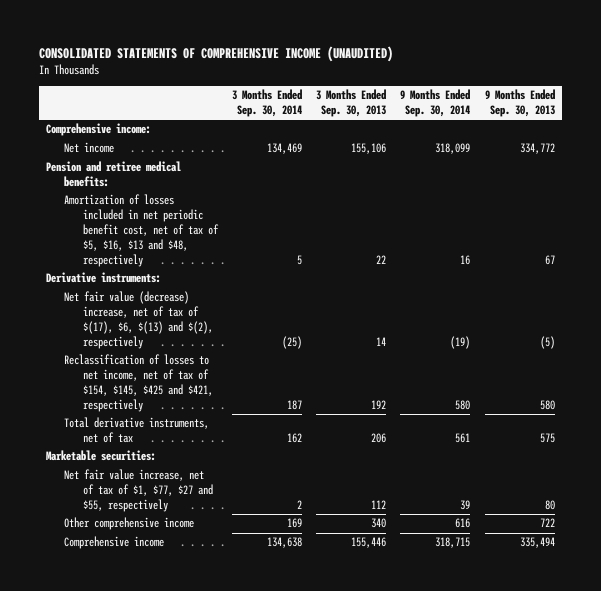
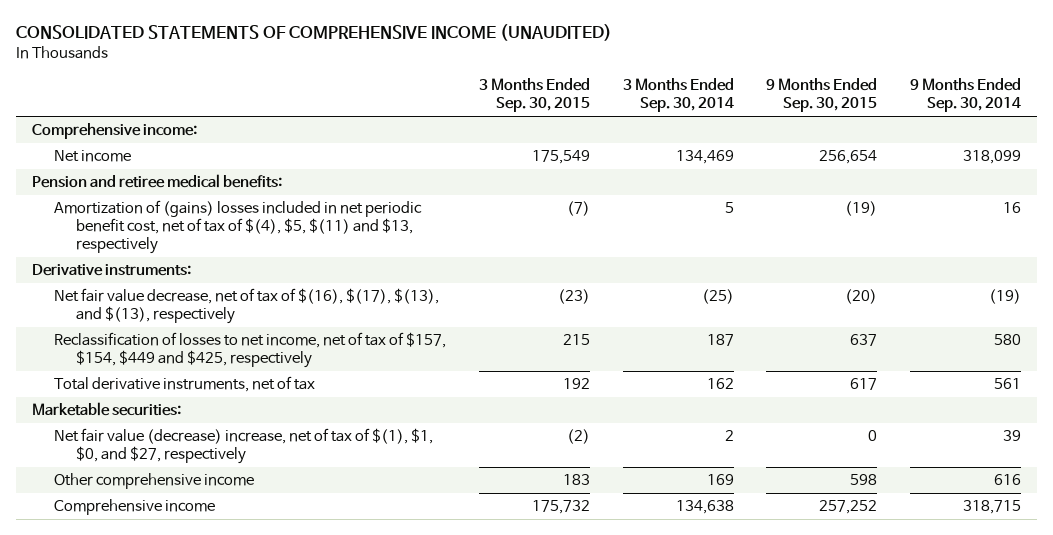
[316,89,387,118] 3 Months Ended Sep. 30, 2013 -> none
[484,89,555,118] 9 Months Ended Sep. 30, 2013 -> none
none -> [478,78,590,113] 3 Months Ended Sep. 30, 2015
none -> [766,78,878,113] 9 Months Ended Sep. 30, 2015
[64,194,219,267] Amortization of losses included in net periodic benefit cost, net of tax of $5, $16, $13 and $48, respectively -> [54,200,423,255] Amortization of (gains) losses included in net periodic benefit cost, net of tax of $(4), $5, $(11) and $13, respectively
[64,291,213,349] Net fair value (decrease) increase, net of tax of $(17), $6, $(13) and $(2), respectively -> [54,288,440,325] Net fair value decrease, net of tax of $(16), $(17), $(13), and $(13), respectively
[64,354,213,412] Reclassification of losses to net income, net of tax of $154, $145, $425 and $421, respectively -> [54,332,447,369] Reclassification of losses to net income, net of tax of $157, $154, $449 and $425, respectively
[64,469,213,513] Net fair value increase, net of tax of $1, $77, $27 and $55, respectively -> [54,428,434,465] Net fair value (decrease) increase, net of tax of $(1), $1, $0, and $27, respectively

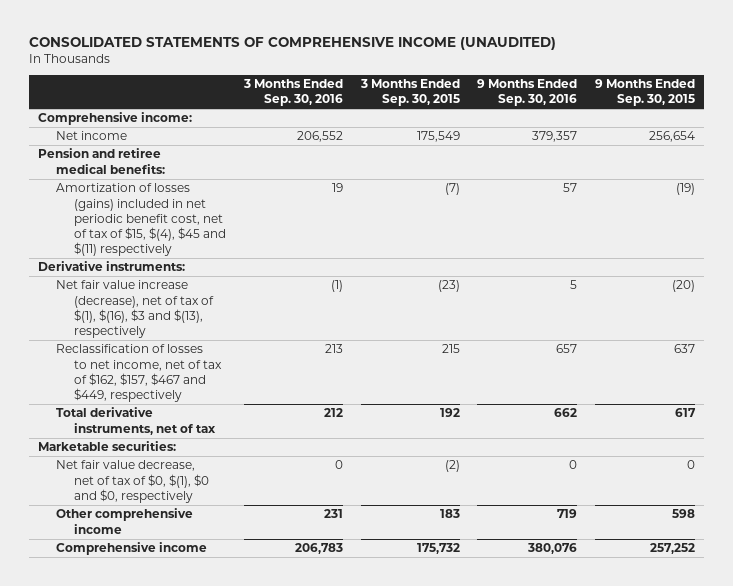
[622,78,734,113] 3 Months Ended Sep. 30, 2014 -> none
[909,78,1021,113] 9 Months Ended Sep. 30, 2014 -> none
none -> [242,79,343,107] 3 Months Ended Sep. 30, 2016
none -> [477,79,578,107] 9 Months Ended Sep. 30, 2016
[54,200,423,255] Amortization of (gains) losses included in net periodic benefit cost, net of tax of $(4), $5, $(11) and $13, respectively -> [55,183,227,257] Amortization of losses (gains) included in net periodic benefit cost, net of tax of $15, $(4), $45 and $(11) respectively
[54,288,440,325] Net fair value decrease, net of tax of $(16), $(17), $(13), and $(13), respectively -> [55,280,215,338] Net fair value increase (decrease), net of tax of $(1), $(16), $3 and $(13), respectively
[54,332,447,369] Reclassification of losses to net income, net of tax of $157, $154, $449 and $425, respectively -> [55,344,223,402] Reclassification of losses to net income, net of tax of $162, $157, $467 and $449, respectively
[54,428,434,465] Net fair value (decrease) increase, net of tax of $(1), $1, $0, and $27, respectively -> [55,460,210,503] Net fair value decrease, net of tax of $0, $(1), $0 and $0, respectively

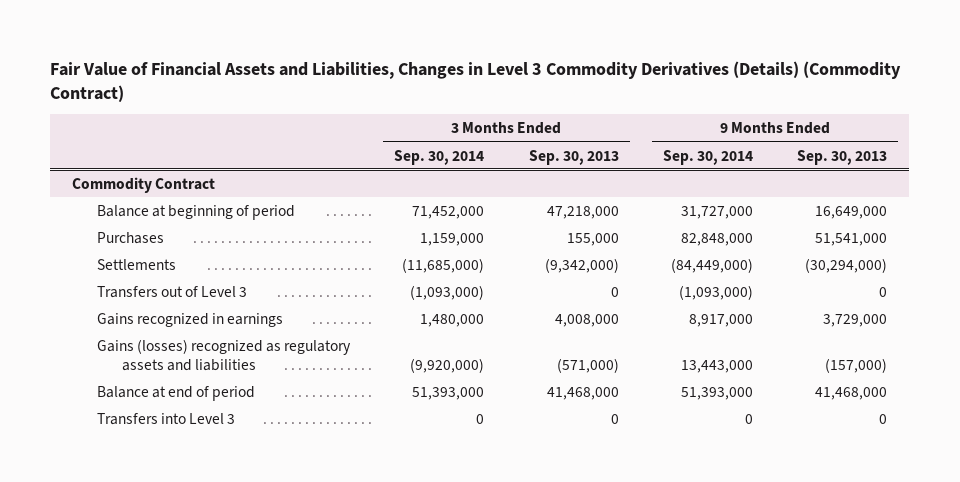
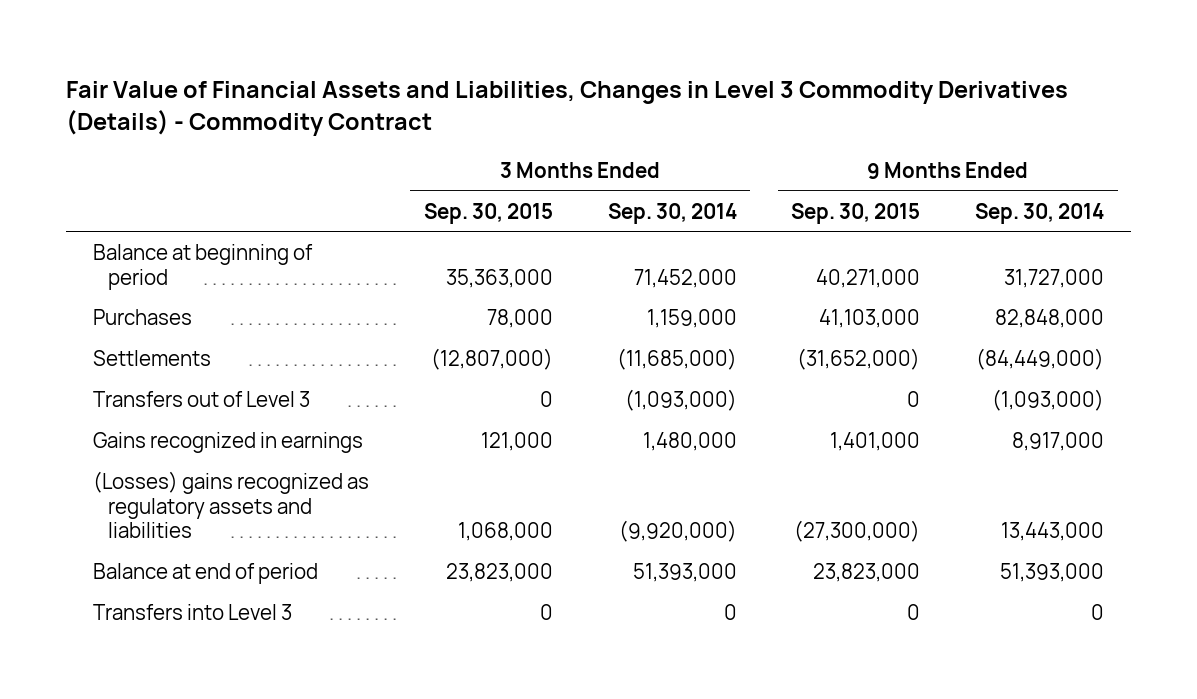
[50,60,902,102] Fair Value of Financial Assets and Liabilities, Changes in Level 3 Commodity Derivatives (Details) (Commodity Contract) -> [66,80,1069,136] Fair Value of Financial Assets and Liabilities, Changes in Level 3 Commodity Derivatives (Details) - Commodity Contract
[528,149,619,165] Sep. 30, 2013 -> none
[797,149,888,165] Sep. 30, 2013 -> none
none -> [424,202,554,224] Sep. 30, 2015
none -> [791,202,921,224] Sep. 30, 2015
[72,176,216,193] Commodity Contract -> none
[96,338,351,371] Gains (losses) recognized as regulatory assets and liabilities -> [93,470,370,539] (Losses) gains recognized as regulatory assets and liabilities

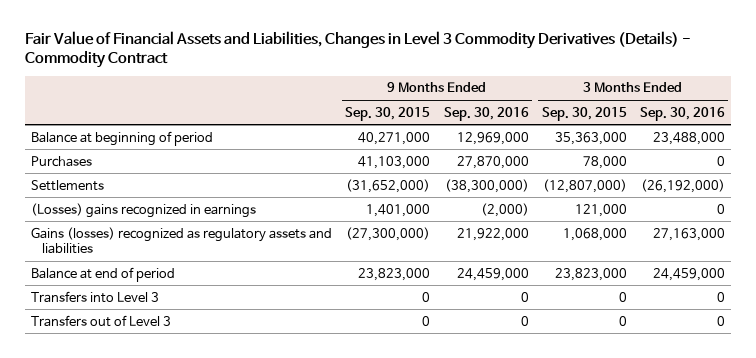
[607,202,737,224] Sep. 30, 2014 -> none
[975,202,1105,224] Sep. 30, 2014 -> none
none -> [443,106,529,121] Sep. 30, 2016
none -> [639,106,725,121] Sep. 30, 2016
[93,431,364,453] Gains recognized in earnings -> [31,202,257,218] (Losses) gains recognized in earnings
[93,470,370,539] (Losses) gains recognized as regulatory assets and liabilities -> [31,226,333,255] Gains (losses) recognized as regulatory assets and liabilities
[93,390,311,407] Transfers out of Level 3 -> [31,314,172,327] Transfers out of Level 3

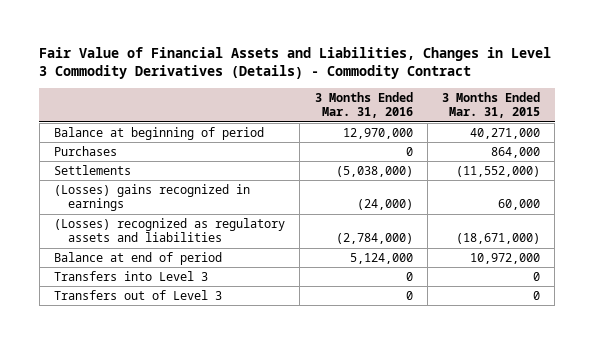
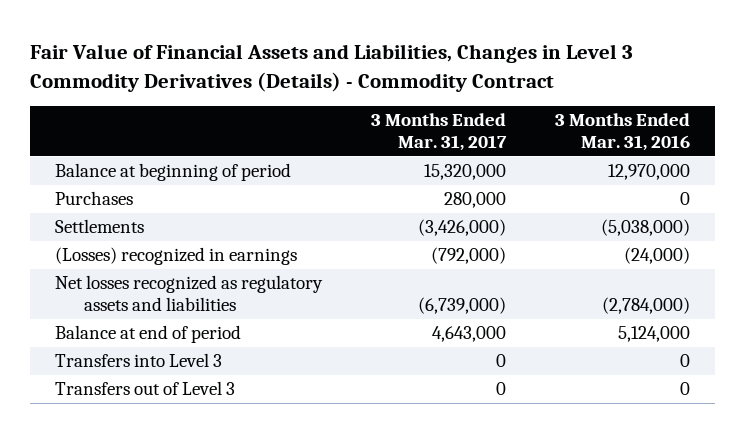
[441,92,540,119] 3 Months Ended Mar. 31, 2015 -> none
none -> [371,113,508,152] 3 Months Ended Mar. 31, 2017
[54,183,251,212] (Losses) gains recognized in earnings -> [54,247,297,266] (Losses) recognized in earnings
[54,217,286,243] (Losses) recognized as regulatory assets and liabilities -> [54,275,323,312] Net losses recognized as regulatory assets and liabilities

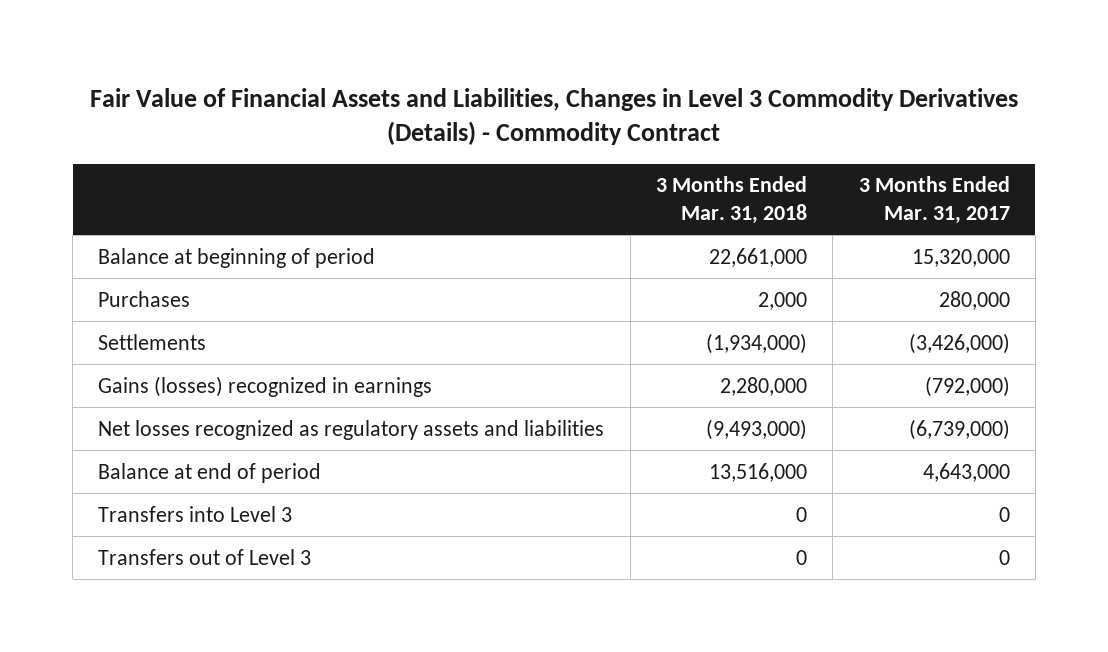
[555,113,691,152] 3 Months Ended Mar. 31, 2016 -> none
none -> [656,176,808,224] 3 Months Ended Mar. 31, 2018
[54,247,297,266] (Losses) recognized in earnings -> [98,375,433,397] Gains (losses) recognized in earnings

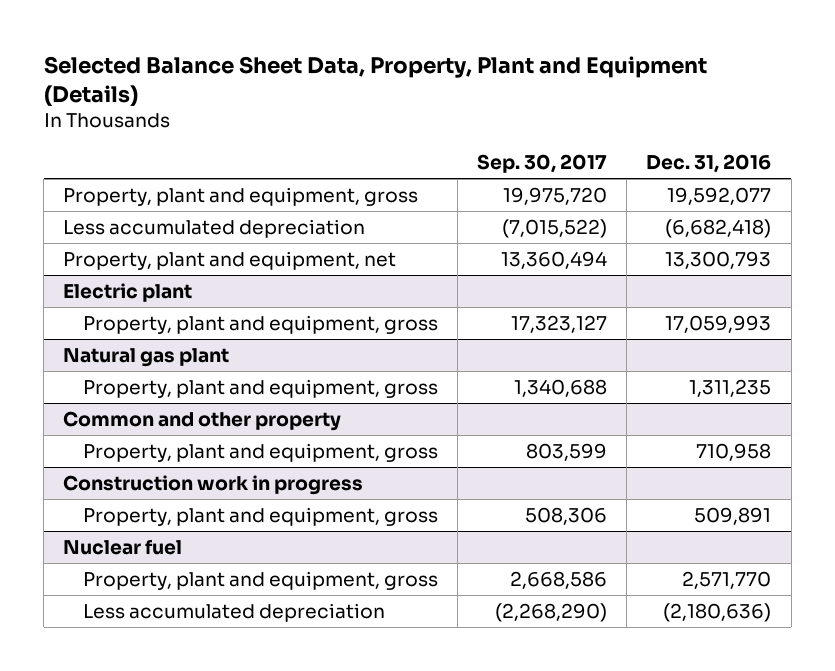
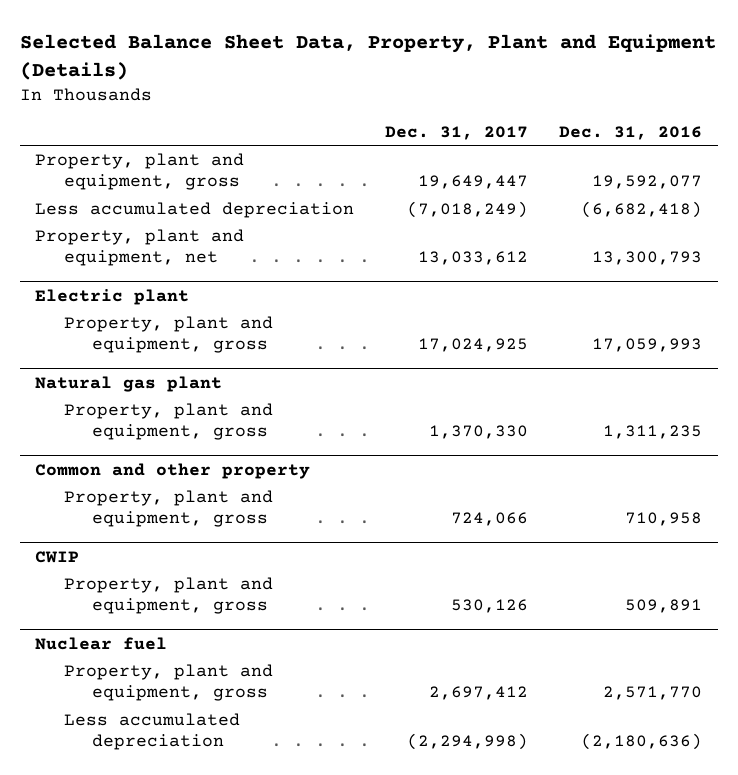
[477,154,608,174] Sep. 30, 2017 -> none
none -> [385,126,529,141] Dec. 31, 2017
[63,475,364,496] Construction work in progress -> [35,550,80,563] CWIP

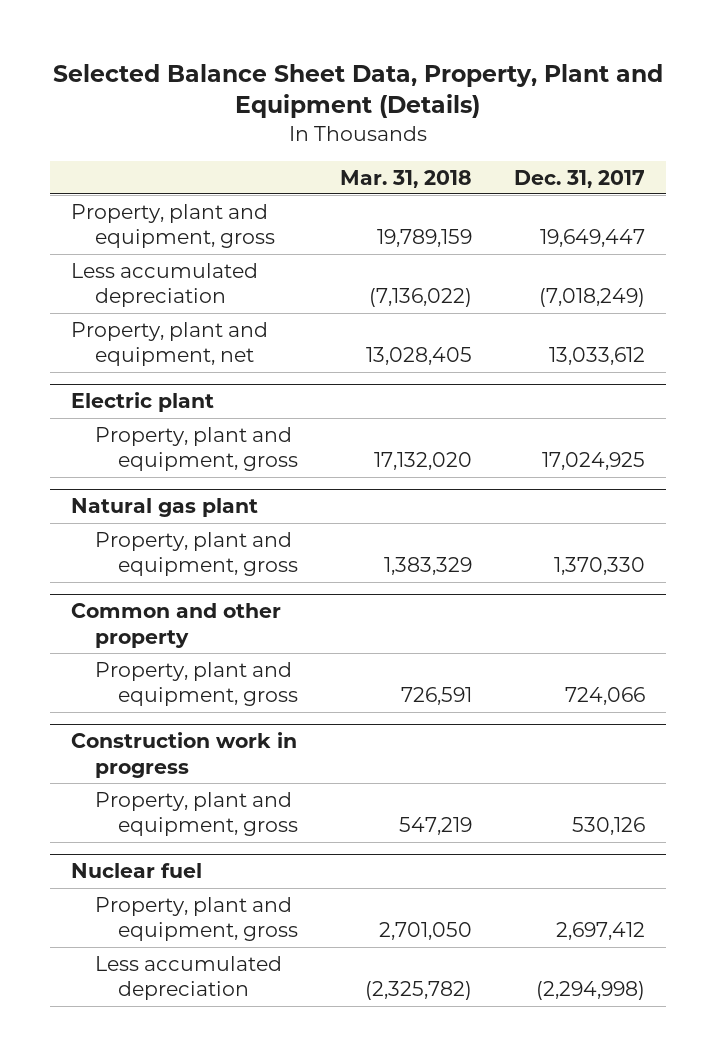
[559,126,703,141] Dec. 31, 2016 -> none
none -> [340,169,473,188] Mar. 31, 2018
[35,550,80,563] CWIP -> [71,732,298,779] Construction work in progress

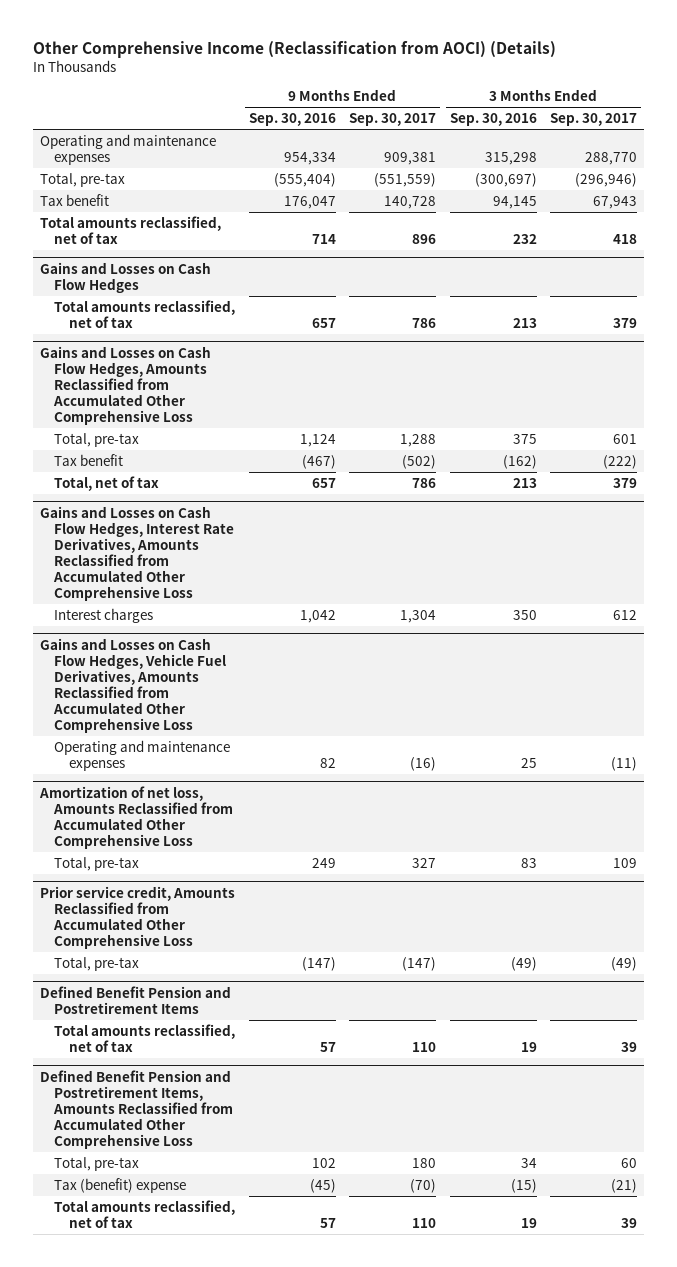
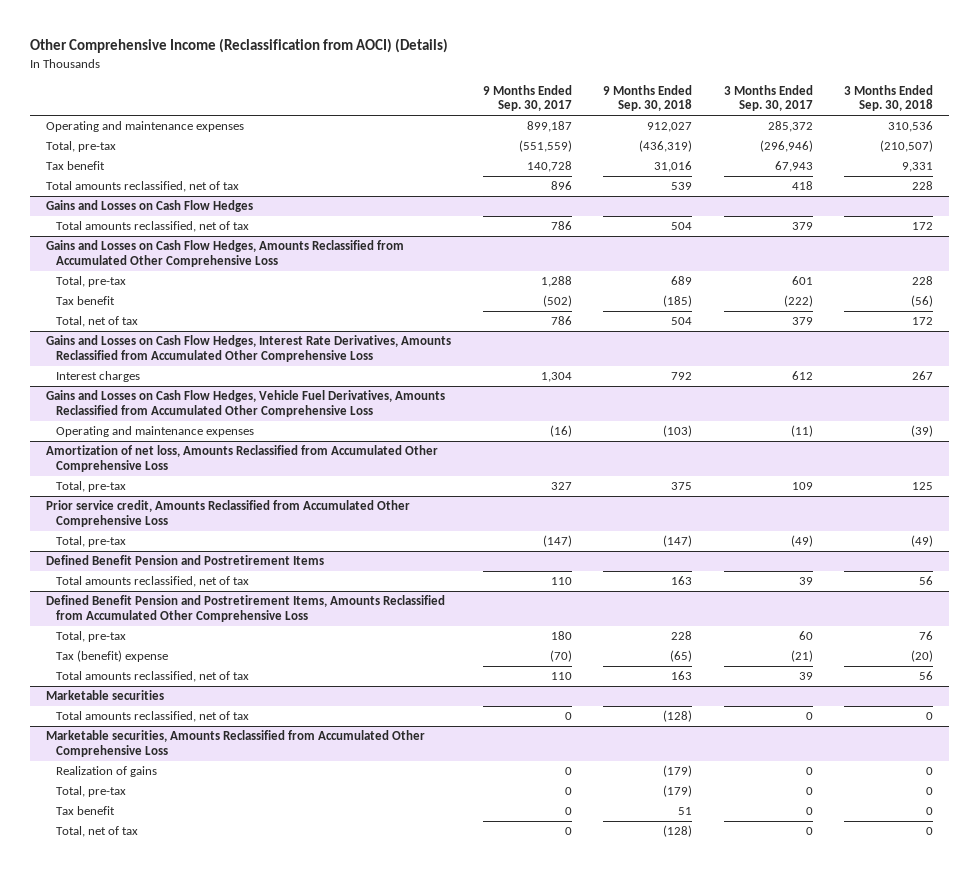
[248,113,336,127] Sep. 30, 2016 -> none
[449,113,537,127] Sep. 30, 2016 -> none
none -> [603,84,693,112] 9 Months Ended Sep. 30, 2018
none -> [844,84,934,112] 3 Months Ended Sep. 30, 2018
[384,151,437,165] 909,381 -> [526,121,572,133] 899,187
[585,151,638,165] 288,770 -> [767,121,813,133] 285,372
none -> [45,690,164,701] Marketable securities
none -> [55,711,249,723] Total amounts reclassified, net of tax
none -> [45,730,425,758] Marketable securities, Amounts Reclassified from Accumulated Other Comprehensive Loss
none -> [55,766,157,778] Realization of gains
none -> [55,786,126,798] Total, pre-tax
none -> [55,806,115,816] Tax benefit
none -> [55,826,138,838] Total, net of tax

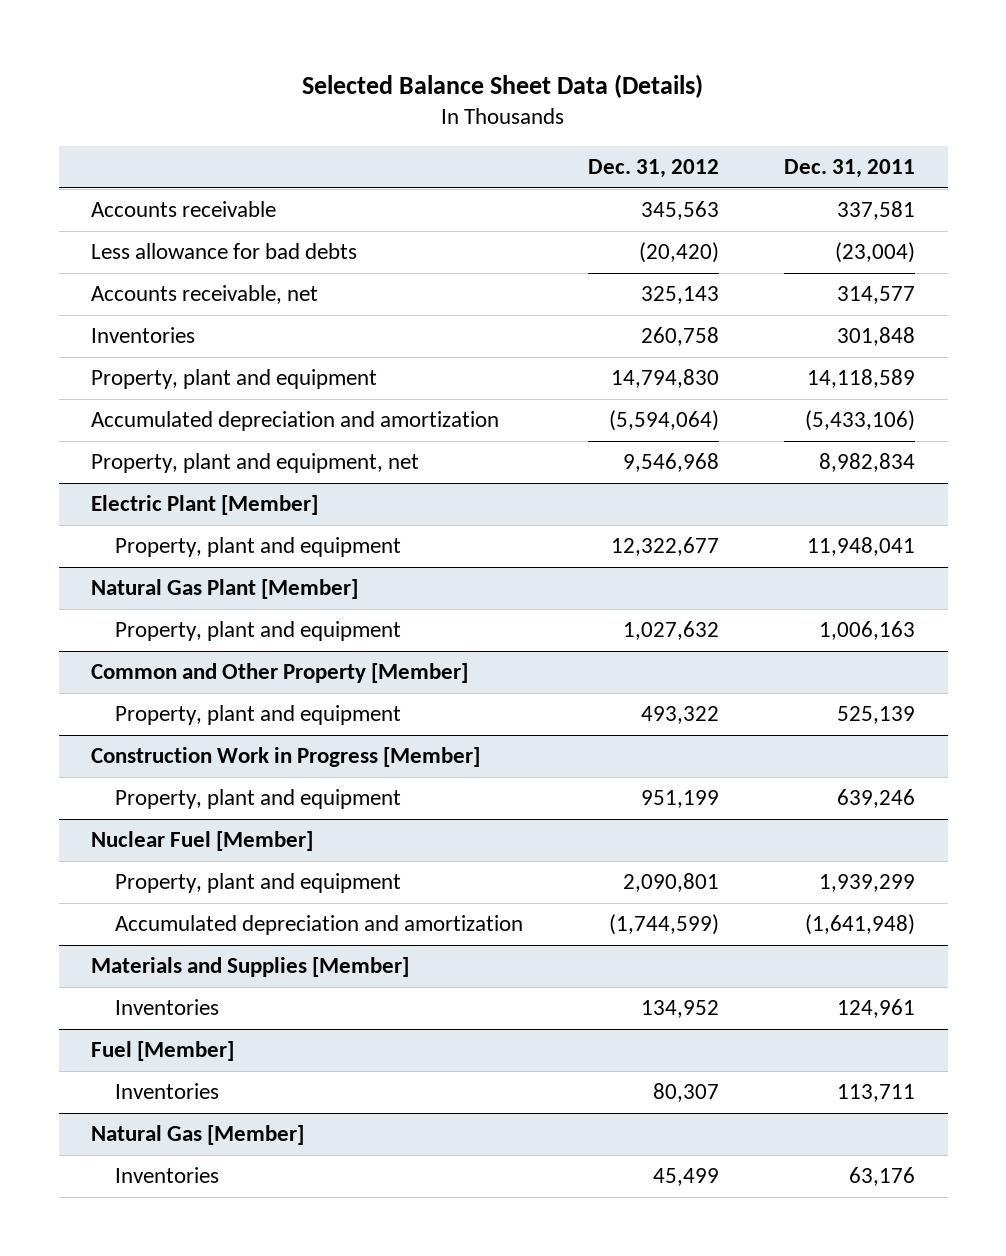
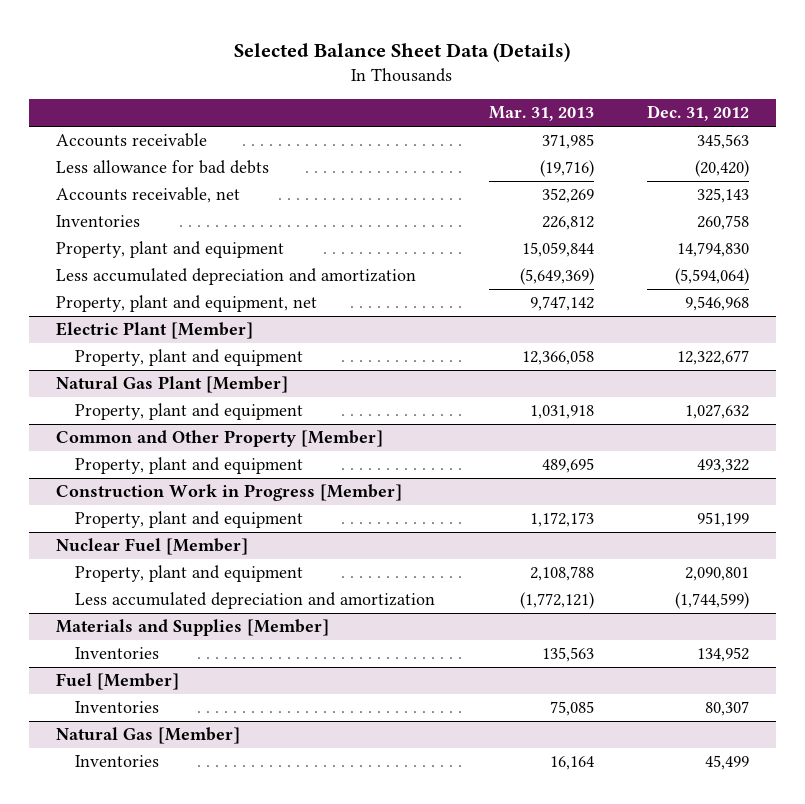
[784,159,916,179] Dec. 31, 2011 -> none
none -> [488,106,594,122] Mar. 31, 2013
[91,411,500,432] Accumulated depreciation and amortization -> [55,268,416,286] Less accumulated depreciation and amortization
[115,915,524,936] Accumulated depreciation and amortization -> [75,592,436,610] Less accumulated depreciation and amortization

